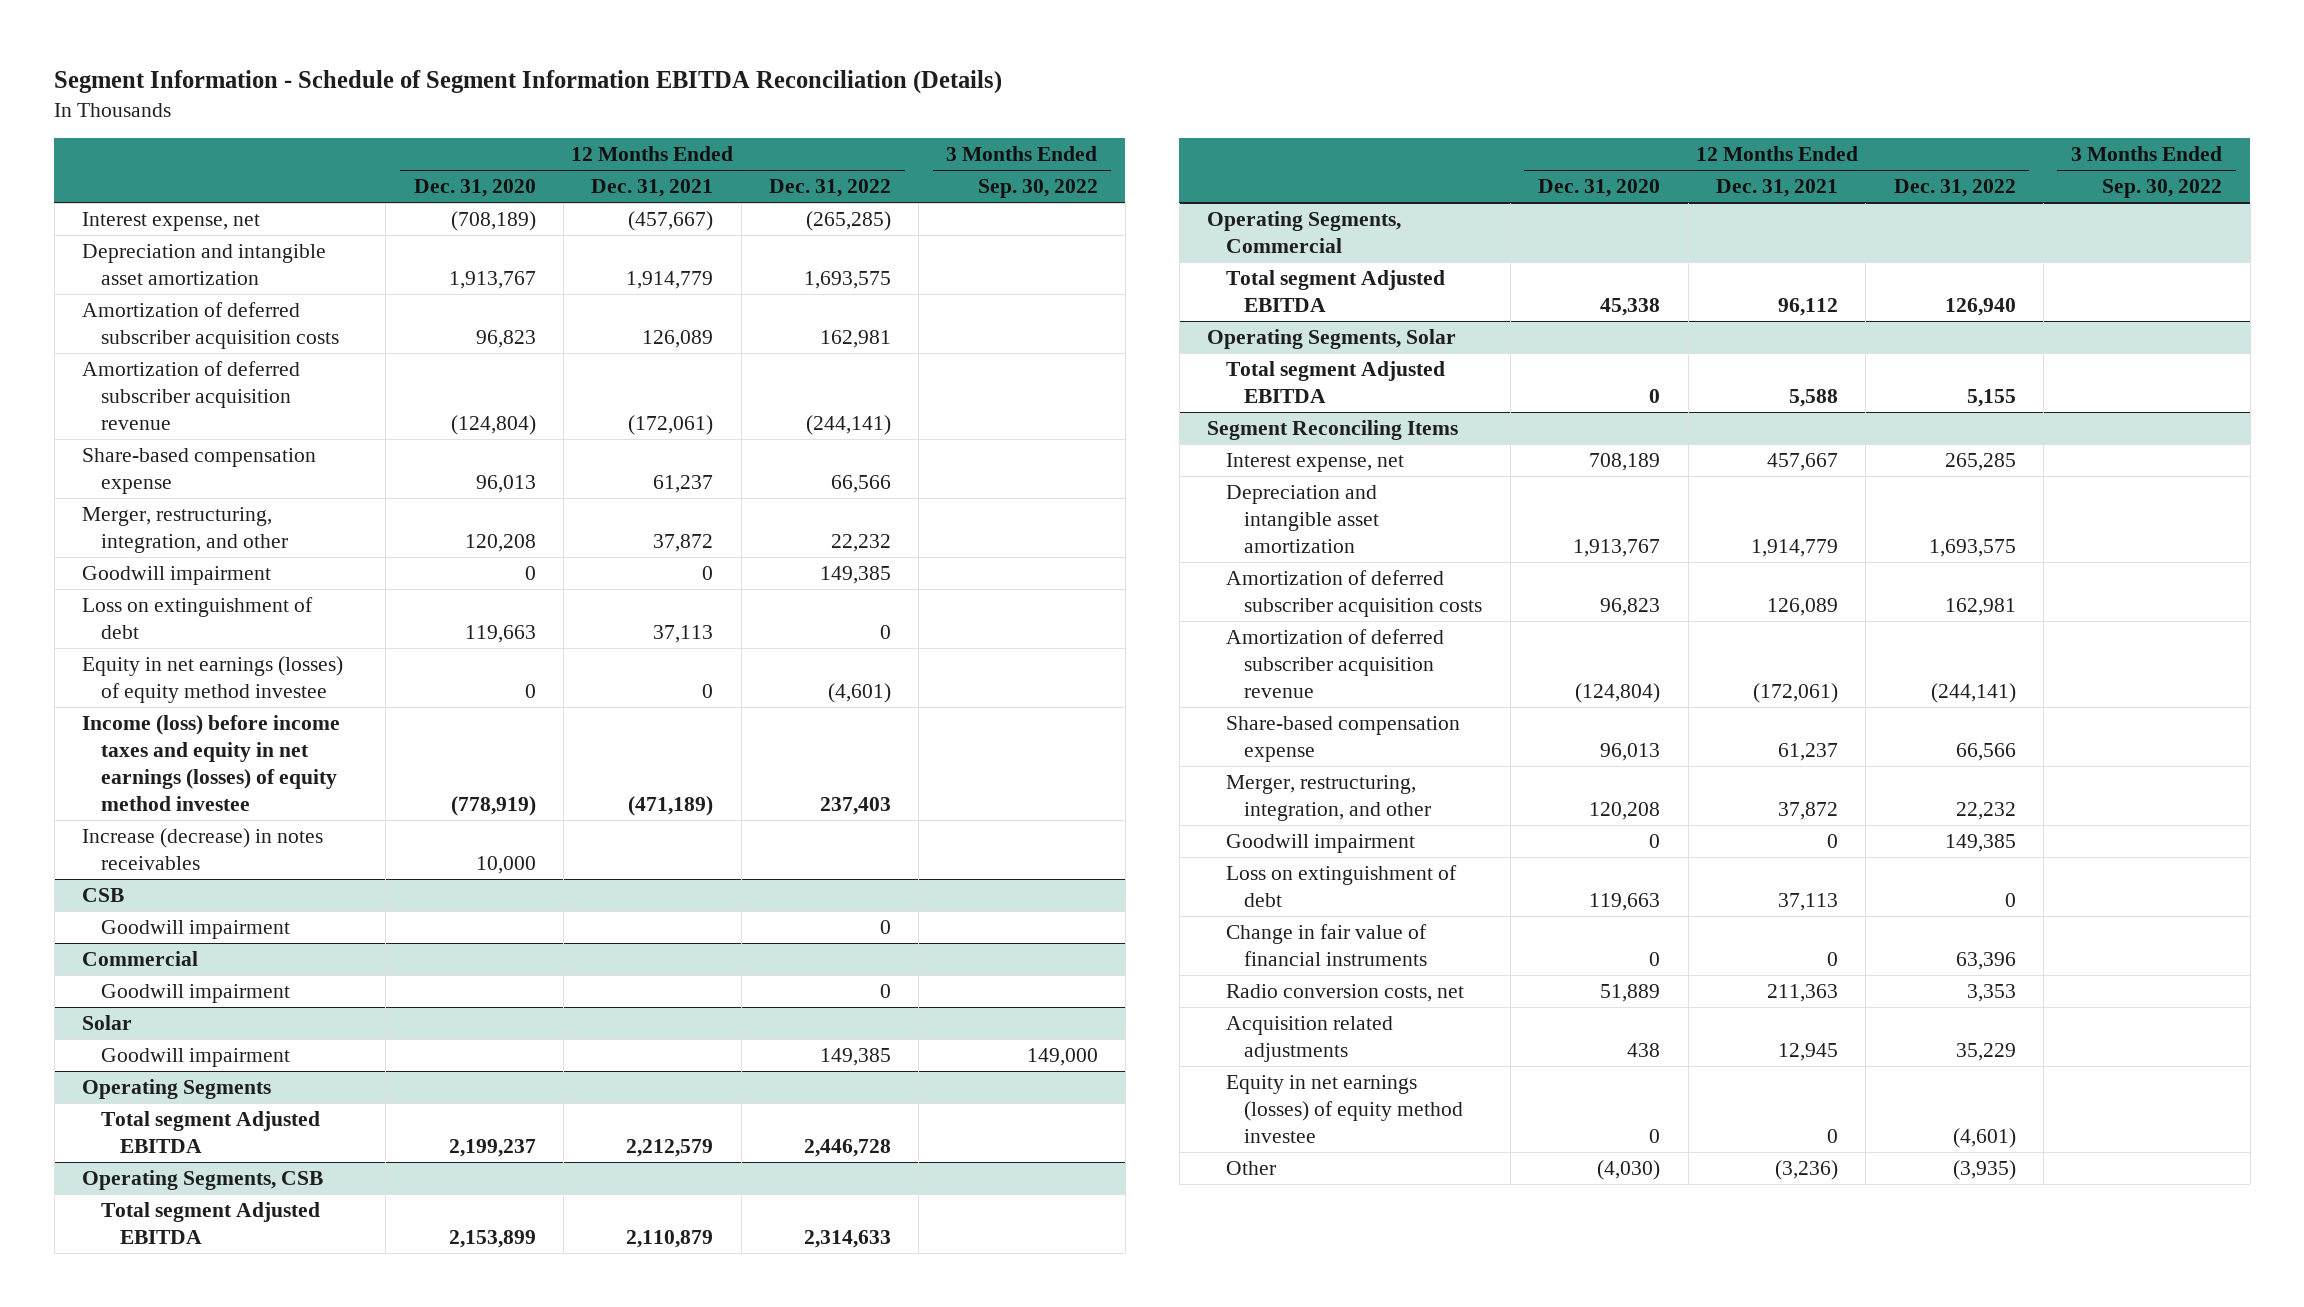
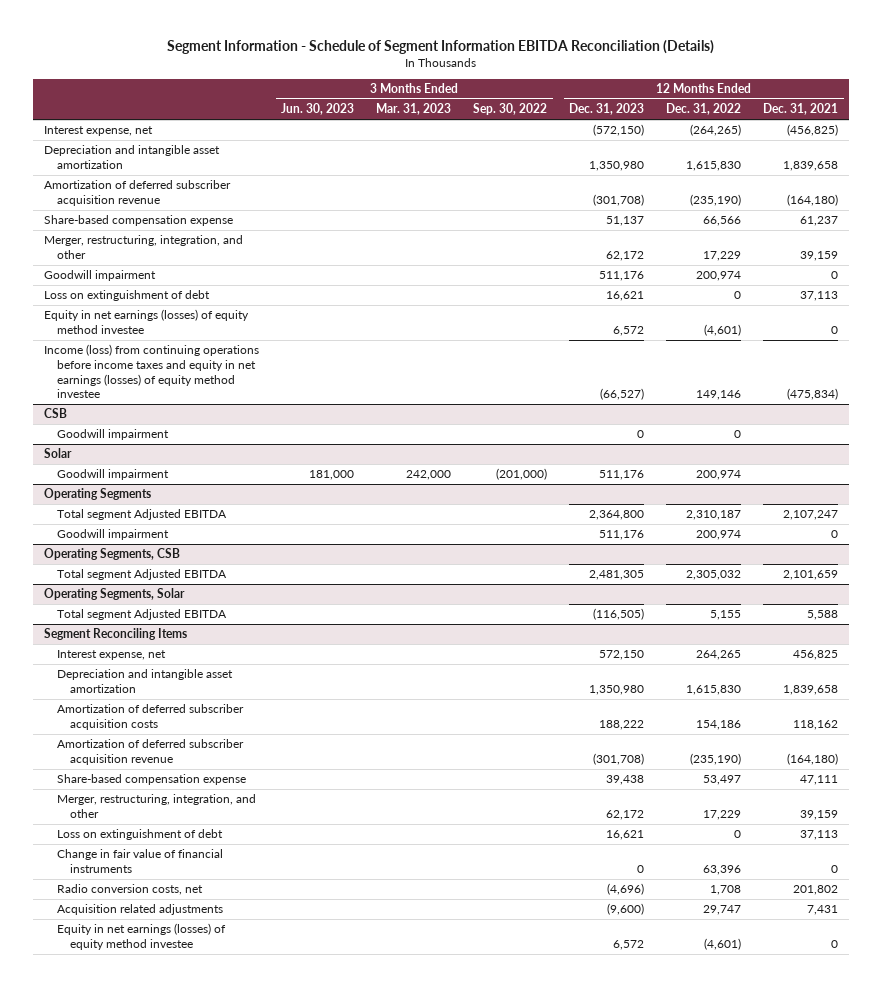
[413,179,536,198] Dec. 31, 2020 -> none
none -> [281,103,355,116] Jun. 30, 2023
none -> [376,103,452,116] Mar. 31, 2023
none -> [569,103,645,116] Dec. 31, 2023
[82,302,340,350] Amortization of deferred subscriber acquisition costs -> none
[628,211,714,232] (457,667) -> [787,124,839,137] (456,825)
[805,211,891,232] (265,285) -> [690,124,742,137] (264,265)
[626,271,714,290] 1,914,779 -> [783,161,839,172] 1,839,658
[803,271,891,290] 1,693,575 -> [686,161,742,172] 1,615,830
[628,414,714,435] (172,061) -> [787,194,839,207] (164,180)
[805,414,891,435] (244,141) -> [690,194,742,207] (235,190)
[653,534,714,553] 37,872 -> [800,251,839,262] 39,159
[830,534,891,553] 22,232 -> [703,251,742,262] 17,229
[819,566,891,585] 149,385 -> [696,271,742,282] 200,974
[82,828,324,871] Increase (decrease) in notes receivables -> none
[82,715,341,811] Income (loss) before income taxes and equity in net earnings (losses) of equity method investee -> [44,344,260,399] Income (loss) from continuing operations before income taxes and equity in net earnings (losses) of equity method investee
[628,795,714,816] (471,189) -> [787,388,839,401] (475,834)
[819,796,891,815] 237,403 -> [696,390,742,401] 149,146
[82,951,199,967] Commercial -> none
[101,984,291,1004] Goodwill impairment -> none
[819,1048,891,1067] 149,385 -> [696,470,742,481] 200,974
[1026,1048,1098,1067] 149,000 -> [496,468,548,481] (201,000)
[626,1139,714,1158] 2,212,579 -> [783,510,839,521] 2,107,247
[803,1139,891,1158] 2,446,728 -> [686,510,742,521] 2,310,187
none -> [57,529,170,541] Goodwill impairment
[1206,211,1401,254] Operating Segments, Commercial -> none
[1225,270,1445,313] Total segment Adjusted EBITDA -> none
[626,1230,714,1249] 2,110,879 -> [783,570,839,581] 2,101,659
[803,1230,891,1249] 2,314,633 -> [686,570,742,581] 2,305,032
[1225,834,1415,854] Goodwill impairment -> none
[1766,453,1838,472] 457,667 -> [793,650,839,661] 456,825
[1944,453,2016,472] 265,285 -> [696,650,742,661] 264,265
[1750,538,1838,557] 1,914,779 -> [783,685,839,696] 1,839,658
[1928,538,2016,557] 1,693,575 -> [686,685,742,696] 1,615,830
[1766,598,1838,617] 126,089 -> [793,720,839,731] 118,162
[1944,598,2016,617] 162,981 -> [696,720,742,731] 154,186
[1752,682,1838,703] (172,061) -> [787,753,839,766] (164,180)
[1930,682,2016,703] (244,141) -> [690,753,742,766] (235,190)
[1777,743,1838,762] 61,237 -> [800,775,839,786] 47,111
[1955,743,2016,762] 66,566 -> [703,775,742,786] 53,497
[1777,802,1838,821] 37,872 -> [800,810,839,821] 39,159
[1955,802,2016,821] 22,232 -> [703,810,742,821] 17,229
[1766,984,1838,1003] 211,363 -> [793,885,839,896] 201,802
[1966,984,2016,1003] 3,353 -> [710,885,742,896] 1,708
[1777,1043,1838,1062] 12,945 -> [807,905,839,916] 7,431
[1955,1043,2016,1062] 35,229 -> [703,905,742,916] 29,747
[1225,1161,1276,1176] Other -> none

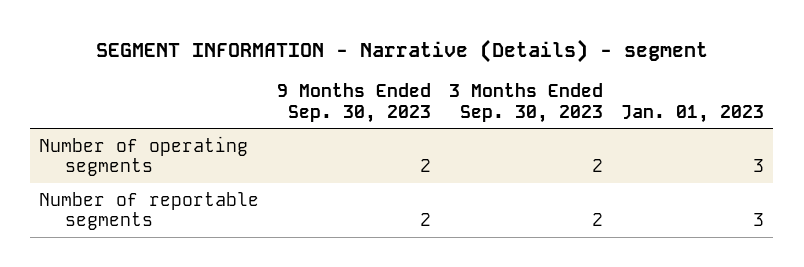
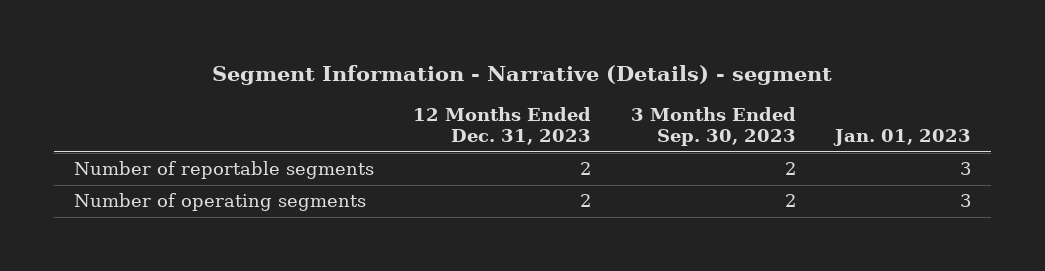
[95,38,708,63] SEGMENT INFORMATION - Narrative (Details) - segment -> [212,65,833,86] Segment Information - Narrative (Details) - segment
[277,82,432,123] 9 Months Ended Sep. 30, 2023 -> none
none -> [413,107,592,146] 12 Months Ended Dec. 31, 2023
[39,135,249,177] Number of operating segments -> [73,193,366,212] Number of operating segments

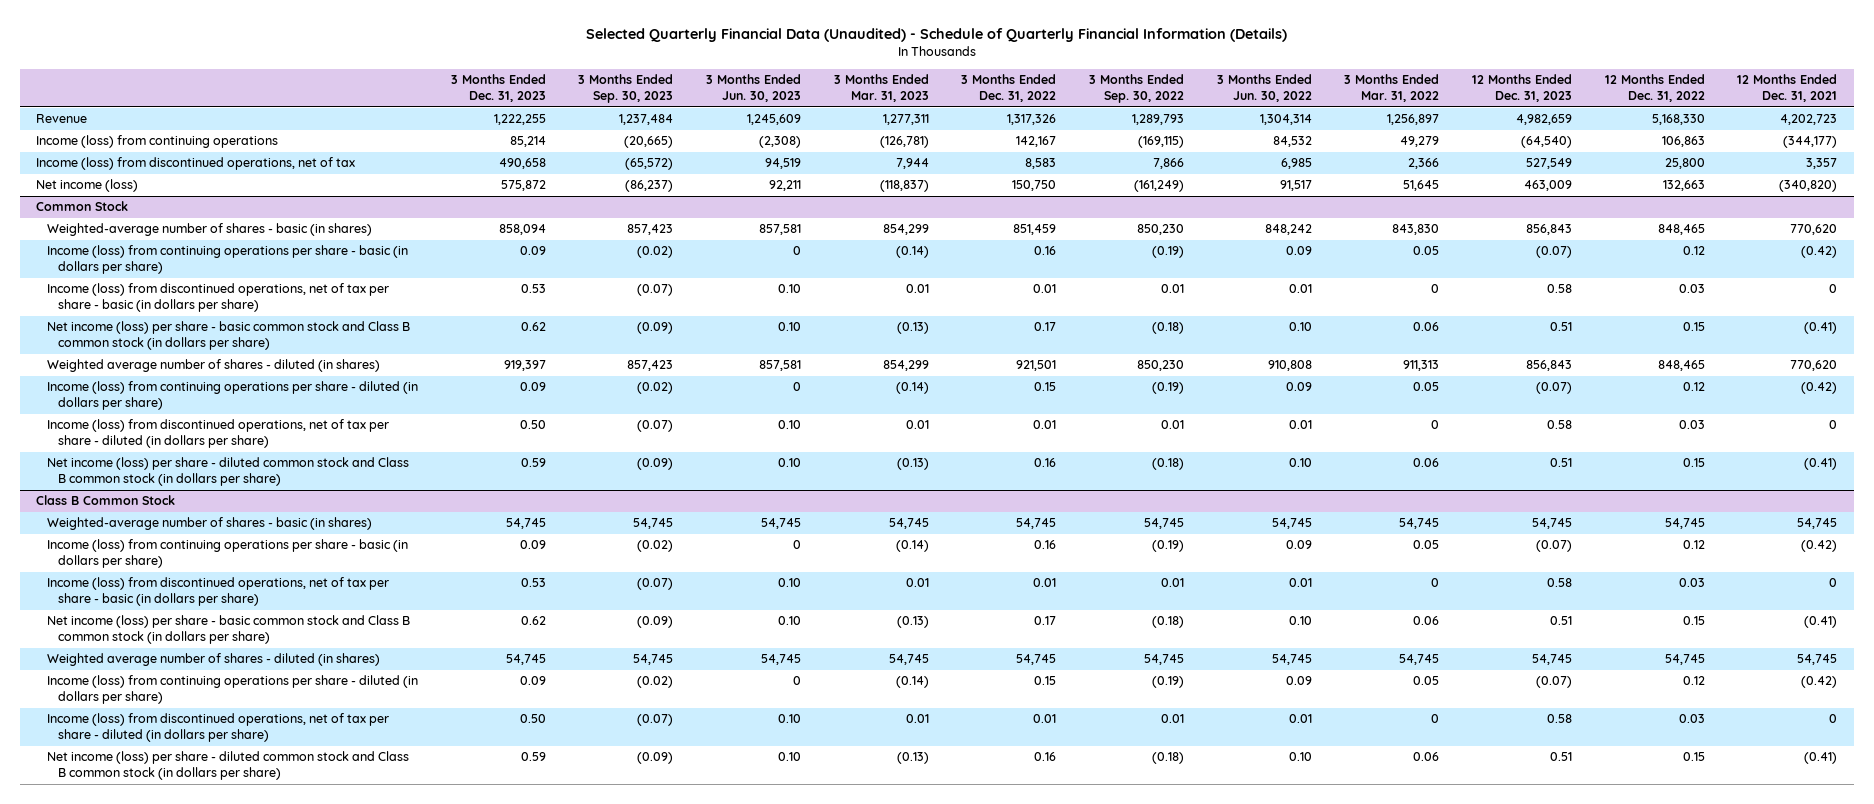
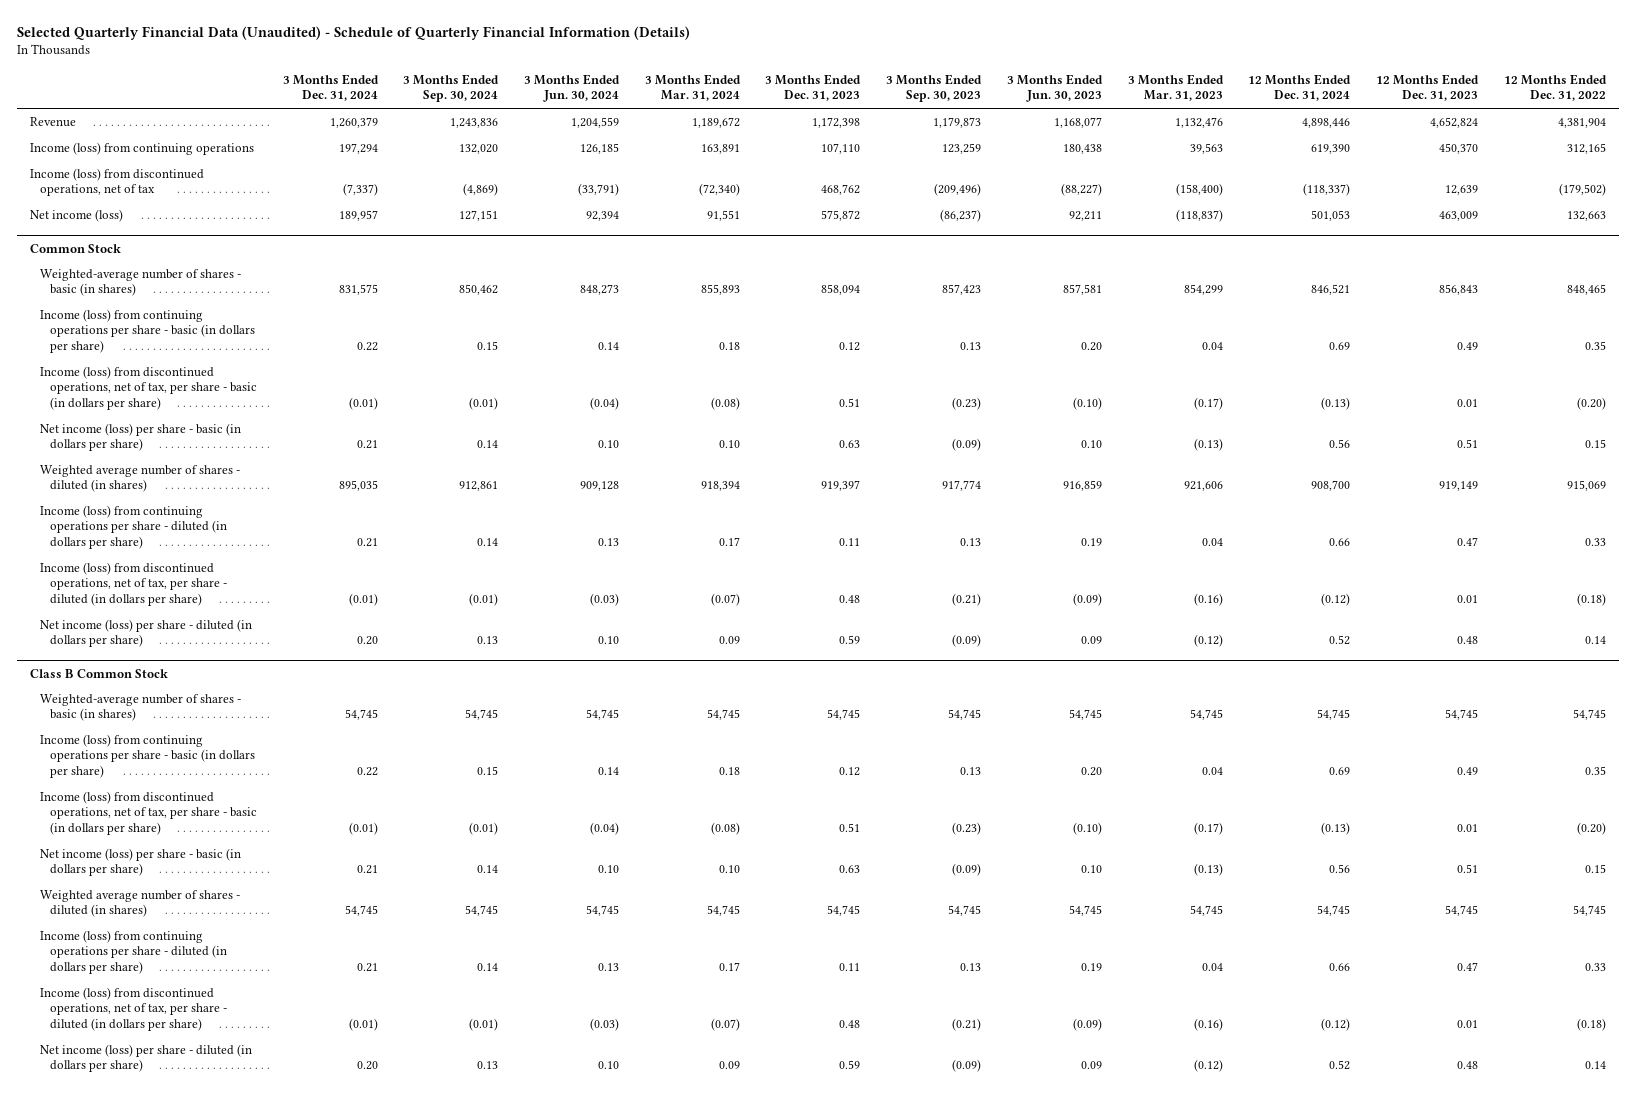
[961,74,1057,103] 3 Months Ended Dec. 31, 2022 -> none
[1089,74,1185,104] 3 Months Ended Sep. 30, 2022 -> none
[1216,74,1312,103] 3 Months Ended Jun. 30, 2022 -> none
[1344,74,1440,103] 3 Months Ended Mar. 31, 2022 -> none
[1737,74,1838,103] 12 Months Ended Dec. 31, 2021 -> none
none -> [282,73,379,102] 3 Months Ended Dec. 31, 2024
none -> [403,73,500,103] 3 Months Ended Sep. 30, 2024
none -> [523,73,620,103] 3 Months Ended Jun. 30, 2024
none -> [644,73,741,102] 3 Months Ended Mar. 31, 2024
none -> [1248,73,1352,102] 12 Months Ended Dec. 31, 2024
[493,114,546,126] 1,222,255 -> [812,116,861,128] 1,172,398
[619,114,674,126] 1,237,484 -> [933,116,982,128] 1,179,873
[747,114,802,126] 1,245,609 -> [1053,116,1102,128] 1,168,077
[882,114,929,126] 1,277,311 -> [1174,116,1223,128] 1,132,476
[1516,114,1573,126] 4,982,659 -> [1430,116,1479,128] 4,652,824
[1651,114,1705,126] 5,168,330 -> [1557,117,1606,128] 4,381,904
[509,136,546,148] 85,214 -> [821,142,861,154] 107,110
[624,136,674,149] (20,665) -> [942,142,982,154] 123,259
[759,136,802,149] (2,308) -> [1062,143,1102,154] 180,438
[879,136,929,149] (126,781) -> [1189,142,1223,154] 39,563
[1521,136,1573,149] (64,540) -> [1439,142,1479,154] 450,370
[1661,136,1705,148] 106,863 -> [1566,142,1606,154] 312,165
[498,158,546,170] 490,658 -> [821,184,861,196] 468,762
[625,158,674,171] (65,572) -> [934,183,982,197] (209,496)
[765,158,802,170] 94,519 -> [1060,183,1102,197] (88,227)
[895,158,929,170] 7,944 -> [1175,183,1223,197] (158,400)
[1526,158,1573,170] 527,549 -> [1445,185,1479,196] 12,639
[1664,158,1705,170] 25,800 -> [1558,183,1606,197] (179,502)
[519,246,546,256] 0.09 -> [839,342,861,352] 0.12
[637,246,674,259] (0.02) -> [960,342,982,351] 0.13
[793,246,802,256] 0 -> [1080,342,1102,352] 0.20
[895,246,929,259] (0.14) -> [1201,342,1223,351] 0.04
[1536,246,1573,259] (0.07) -> [1457,342,1479,351] 0.49
[1682,246,1705,256] 0.12 -> [1584,341,1606,351] 0.35
[46,283,389,313] Income (loss) from discontinued operations, net of tax per share - basic (in dollars per share) -> [39,365,257,411] Income (loss) from discontinued operations, net of tax, per share - basic (in dollars per share)
[520,284,546,294] 0.53 -> [839,398,861,408] 0.51
[637,284,674,297] (0.07) -> [952,397,982,411] (0.23)
[778,284,802,294] 0.10 -> [1072,397,1102,411] (0.10)
[905,284,929,294] 0.01 -> [1193,397,1223,411] (0.17)
[1547,284,1573,294] 0.58 -> [1457,399,1479,408] 0.01
[1678,284,1705,294] 0.03 -> [1576,397,1606,411] (0.20)
[46,321,410,351] Net income (loss) per share - basic common stock and Class B common stock (in dollars per share) -> [39,422,241,452] Net income (loss) per share - basic (in dollars per share)
[520,322,546,332] 0.62 -> [839,440,861,449] 0.63
[627,360,674,372] 857,423 -> [942,480,982,492] 917,774
[759,360,802,372] 857,581 -> [1062,480,1102,492] 916,859
[882,360,929,372] 854,299 -> [1183,481,1223,492] 921,606
[1526,360,1573,372] 856,843 -> [1439,481,1479,492] 919,149
[1657,360,1705,372] 848,465 -> [1566,480,1606,492] 915,069
[519,382,546,392] 0.09 -> [839,538,861,547] 0.11
[637,382,674,395] (0.02) -> [960,538,982,547] 0.13
[793,382,802,392] 0 -> [1080,538,1102,547] 0.19
[895,382,929,395] (0.14) -> [1201,538,1223,547] 0.04
[1536,382,1573,395] (0.07) -> [1457,537,1479,547] 0.47
[1682,382,1705,392] 0.12 -> [1584,538,1606,547] 0.33
[46,419,389,449] Income (loss) from discontinued operations, net of tax per share - diluted (in dollars per share) -> [39,561,227,607] Income (loss) from discontinued operations, net of tax, per share - diluted (in dollars per share)
[519,420,546,430] 0.50 -> [839,595,861,604] 0.48
[637,420,674,433] (0.07) -> [952,593,982,607] (0.21)
[778,420,802,430] 0.10 -> [1072,593,1102,607] (0.09)
[905,420,929,430] 0.01 -> [1193,593,1223,607] (0.16)
[1547,420,1573,430] 0.58 -> [1457,595,1479,604] 0.01
[1678,420,1705,430] 0.03 -> [1576,593,1606,607] (0.18)
[46,457,409,487] Net income (loss) per share - diluted common stock and Class B common stock (in dollars per share) -> [39,618,252,648] Net income (loss) per share - diluted (in dollars per share)
[778,458,802,468] 0.10 -> [1080,636,1102,645] 0.09
[896,458,929,471] (0.13) -> [1193,634,1223,648] (0.12)
[1550,458,1573,468] 0.51 -> [1457,636,1479,645] 0.48
[1682,458,1705,468] 0.15 -> [1584,636,1606,645] 0.14
[519,540,546,550] 0.09 -> [839,767,861,777] 0.12
[637,540,674,553] (0.02) -> [960,767,982,776] 0.13
[793,540,802,550] 0 -> [1080,767,1102,777] 0.20
[895,540,929,553] (0.14) -> [1201,767,1223,776] 0.04
[1536,540,1573,553] (0.07) -> [1457,767,1479,776] 0.49
[1682,540,1705,550] 0.12 -> [1584,766,1606,776] 0.35
[46,577,389,607] Income (loss) from discontinued operations, net of tax per share - basic (in dollars per share) -> [39,790,257,836] Income (loss) from discontinued operations, net of tax, per share - basic (in dollars per share)
[520,578,546,588] 0.53 -> [839,823,861,833] 0.51
[637,578,674,591] (0.07) -> [952,822,982,836] (0.23)
[778,578,802,588] 0.10 -> [1072,822,1102,836] (0.10)
[905,578,929,588] 0.01 -> [1193,822,1223,836] (0.17)
[1547,578,1573,588] 0.58 -> [1457,824,1479,833] 0.01
[1678,578,1705,588] 0.03 -> [1576,822,1606,836] (0.20)
[46,615,410,645] Net income (loss) per share - basic common stock and Class B common stock (in dollars per share) -> [39,847,241,877] Net income (loss) per share - basic (in dollars per share)
[520,616,546,626] 0.62 -> [839,865,861,874] 0.63
[519,676,546,686] 0.09 -> [839,963,861,972] 0.11
[637,676,674,689] (0.02) -> [960,963,982,972] 0.13
[793,676,802,686] 0 -> [1080,963,1102,972] 0.19
[895,676,929,689] (0.14) -> [1201,963,1223,972] 0.04
[1536,676,1573,689] (0.07) -> [1457,962,1479,972] 0.47
[1682,676,1705,686] 0.12 -> [1584,963,1606,972] 0.33
[46,713,389,743] Income (loss) from discontinued operations, net of tax per share - diluted (in dollars per share) -> [39,986,227,1032] Income (loss) from discontinued operations, net of tax, per share - diluted (in dollars per share)
[519,714,546,724] 0.50 -> [839,1020,861,1029] 0.48
[637,714,674,727] (0.07) -> [952,1018,982,1032] (0.21)
[778,714,802,724] 0.10 -> [1072,1018,1102,1032] (0.09)
[905,714,929,724] 0.01 -> [1193,1018,1223,1032] (0.16)
[1547,714,1573,724] 0.58 -> [1457,1020,1479,1029] 0.01
[1678,714,1705,724] 0.03 -> [1576,1018,1606,1032] (0.18)
[46,751,409,781] Net income (loss) per share - diluted common stock and Class B common stock (in dollars per share) -> [39,1043,252,1073] Net income (loss) per share - diluted (in dollars per share)
[778,752,802,762] 0.10 -> [1080,1061,1102,1070] 0.09
[896,752,929,765] (0.13) -> [1193,1059,1223,1073] (0.12)
[1550,752,1573,762] 0.51 -> [1457,1061,1479,1070] 0.48
[1682,752,1705,762] 0.15 -> [1584,1061,1606,1070] 0.14

